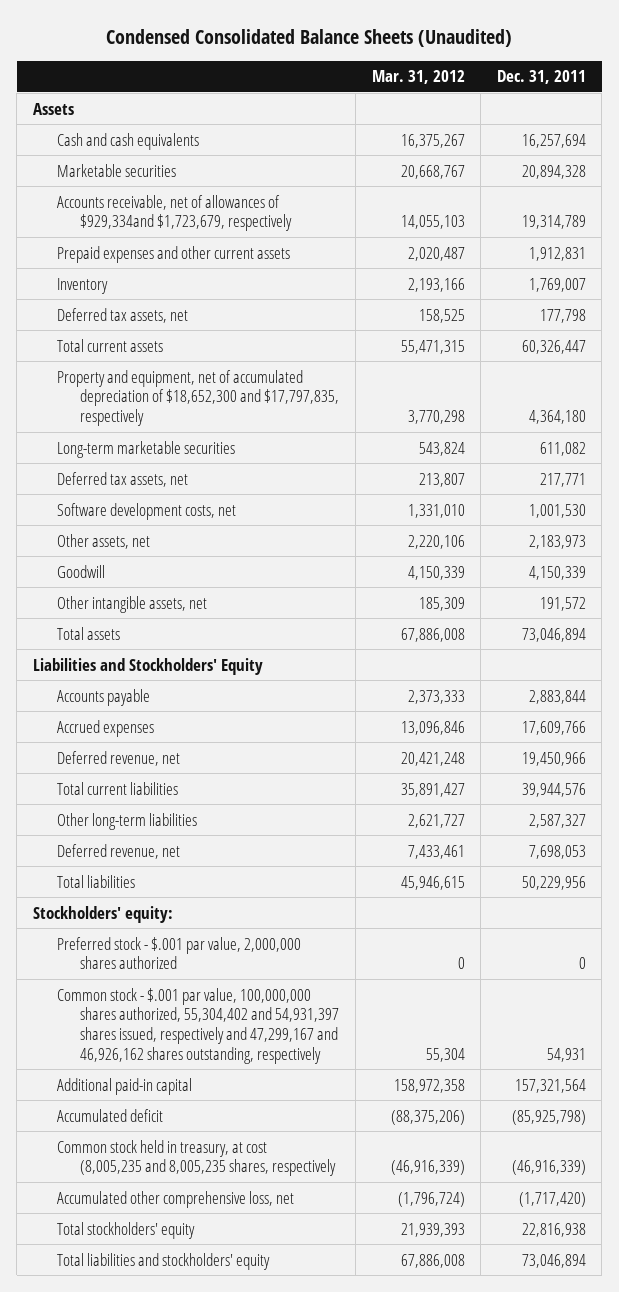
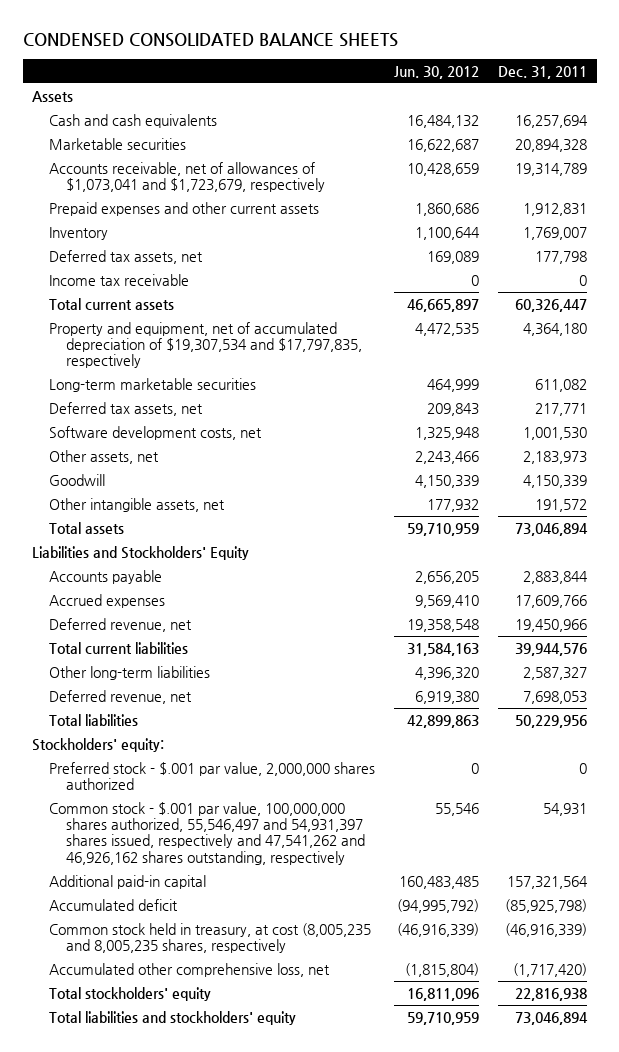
[106,28,513,47] Condensed Consolidated Balance Sheets (Unaudited) -> [22,32,398,47] CONDENSED CONSOLIDATED BALANCE SHEETS
[371,70,465,85] Mar. 31, 2012 -> none
none -> [394,65,480,79] Jun. 30, 2012
[56,194,293,232] Accounts receivable, net of allowances of $929,334and $1,723,679, respectively -> [49,161,326,193] Accounts receivable, net of allowances of $1,073,041 and $1,723,679, respectively
none -> [49,273,190,286] Income tax receivable
[56,369,340,427] Property and equipment, net of accumulated depreciation of $18,652,300 and $17,797,835, respectively -> [49,321,363,369] Property and equipment, net of accumulated depreciation of $19,307,534 and $17,797,835, respectively
[56,987,340,1064] Common stock - $.001 par value, 100,000,000 shares authorized, 55,304,402 and 54,931,397 shares issued, respectively and 47,299,167 and 46,926,162 shares outstanding, respectively -> [49,801,366,865] Common stock - $.001 par value, 100,000,000 shares authorized, 55,546,497 and 54,931,397 shares issued, respectively and 47,541,262 and 46,926,162 shares outstanding, respectively

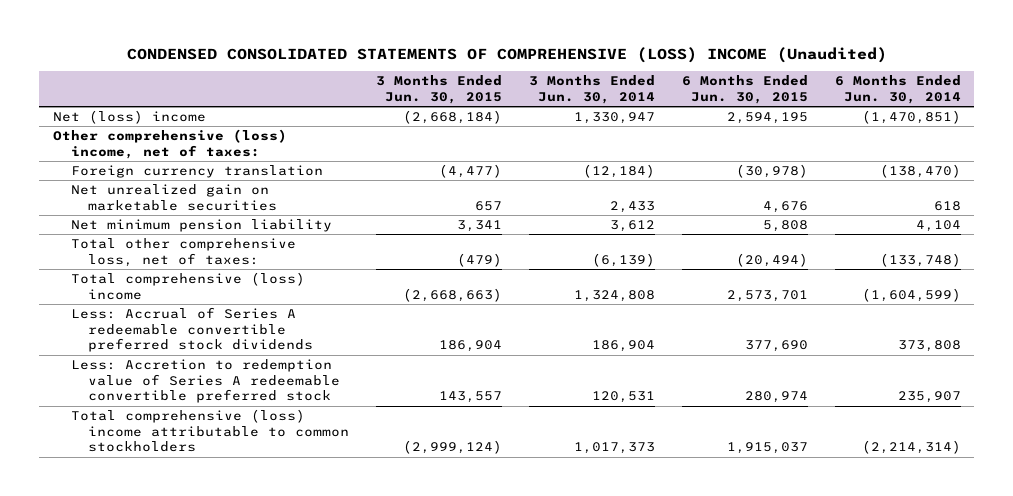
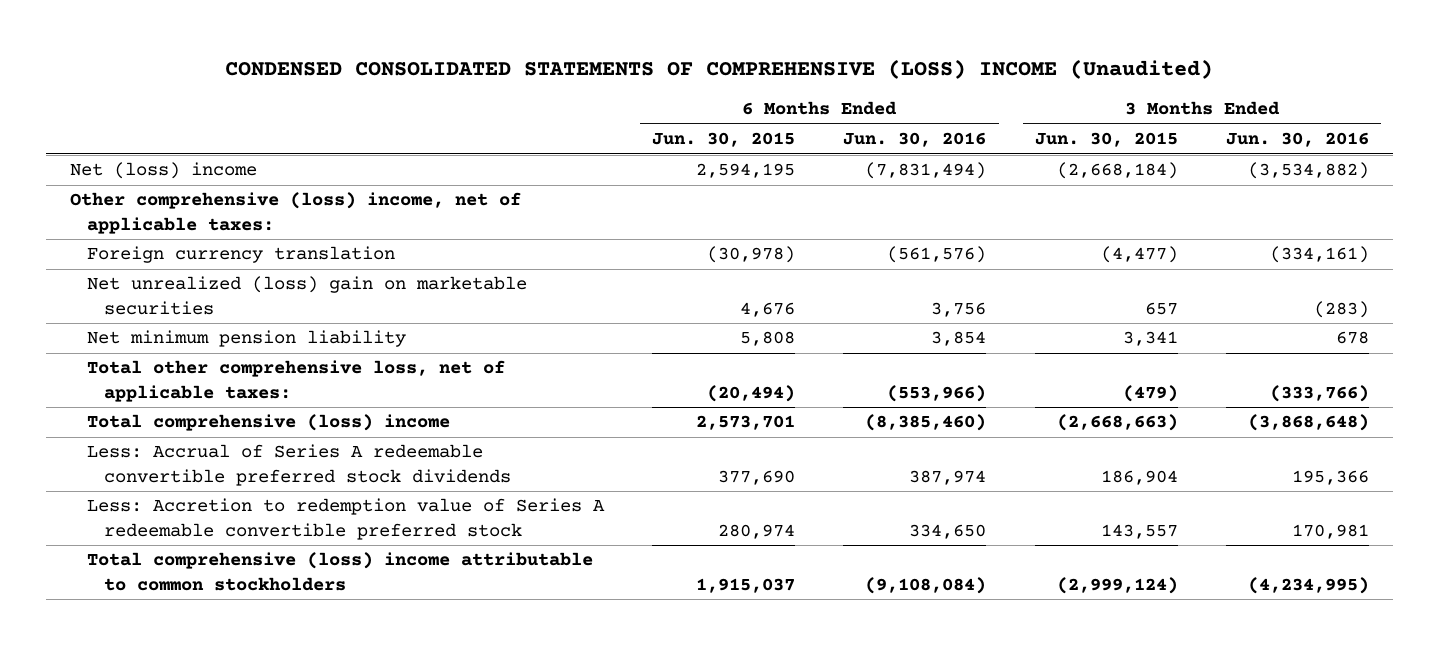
[528,75,655,104] 3 Months Ended Jun. 30, 2014 -> none
[834,75,961,104] 6 Months Ended Jun. 30, 2014 -> none
none -> [843,132,987,148] Jun. 30, 2016
none -> [1225,132,1369,148] Jun. 30, 2016
[52,129,287,159] Other comprehensive (loss) income, net of taxes: -> [69,192,521,234] Other comprehensive (loss) income, net of applicable taxes:
[70,184,278,211] Net unrealized gain on marketable securities -> [87,276,528,315] Net unrealized (loss) gain on marketable securities
[70,238,296,267] Total other comprehensive loss, net of taxes: -> [87,360,506,402] Total other comprehensive loss, net of applicable taxes:

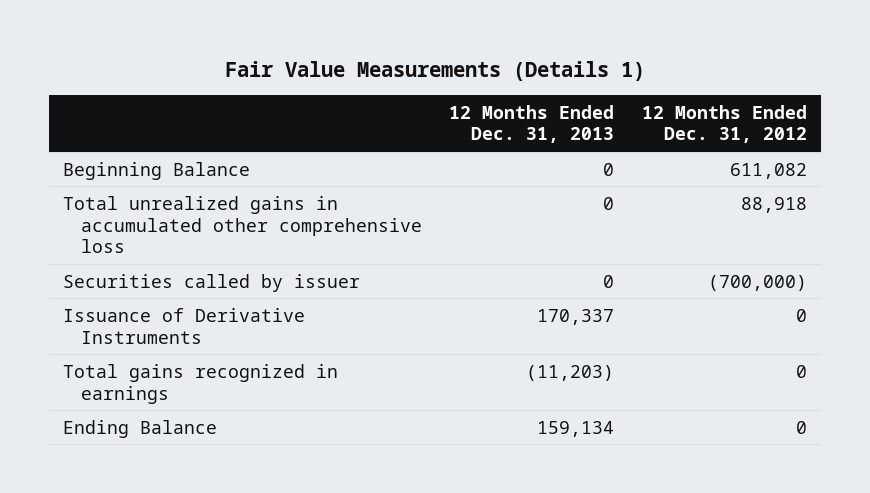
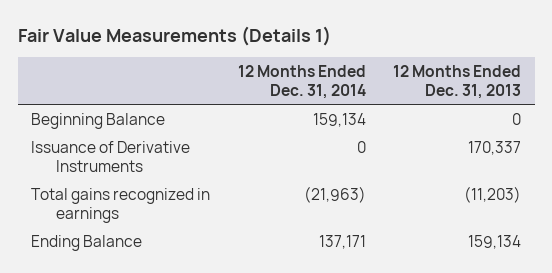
[642,104,808,144] 12 Months Ended Dec. 31, 2012 -> none
none -> [237,65,366,99] 12 Months Ended Dec. 31, 2014
[62,195,422,254] Total unrealized gains in accumulated other comprehensive loss -> none
[62,273,360,292] Securities called by issuer -> none

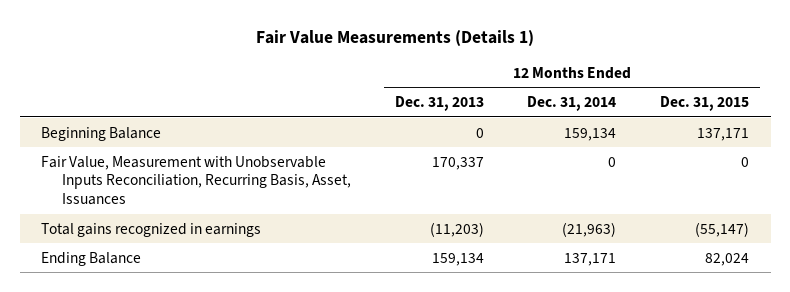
none -> [660,96,750,112] Dec. 31, 2015
[31,140,191,172] Issuance of Derivative Instruments -> [41,155,352,206] Fair Value, Measurement with Unobservable Inputs Reconciliation, Recurring Basis, Asset, Issuances

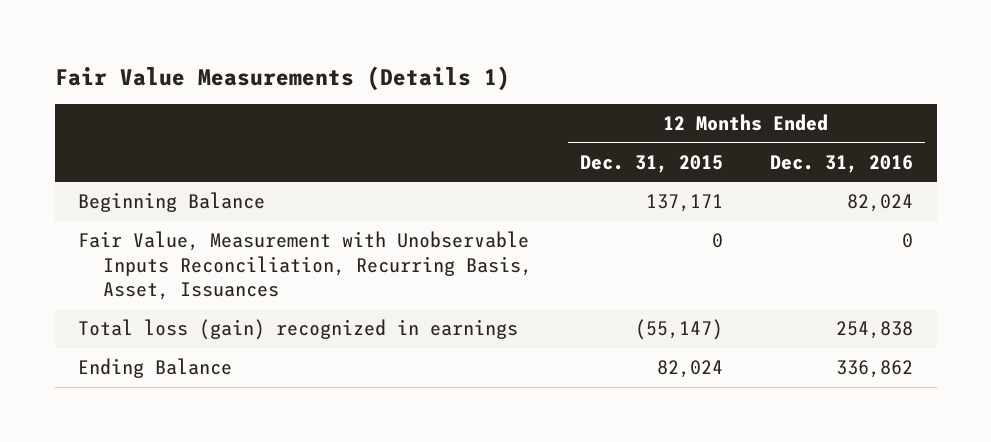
[394,96,484,112] Dec. 31, 2013 -> none
[527,96,617,112] Dec. 31, 2014 -> none
none -> [769,154,913,173] Dec. 31, 2016
[41,222,262,237] Total gains recognized in earnings -> [78,319,519,341] Total loss (gain) recognized in earnings

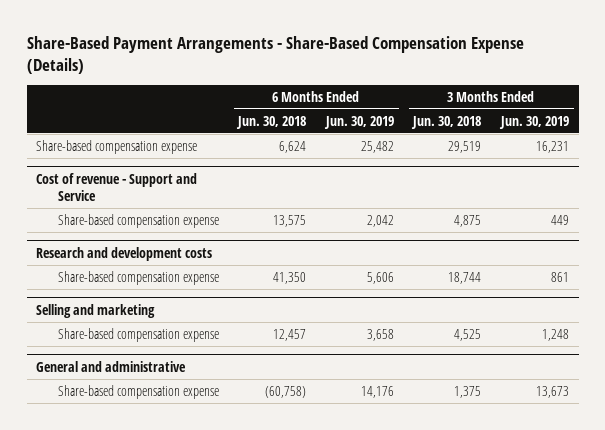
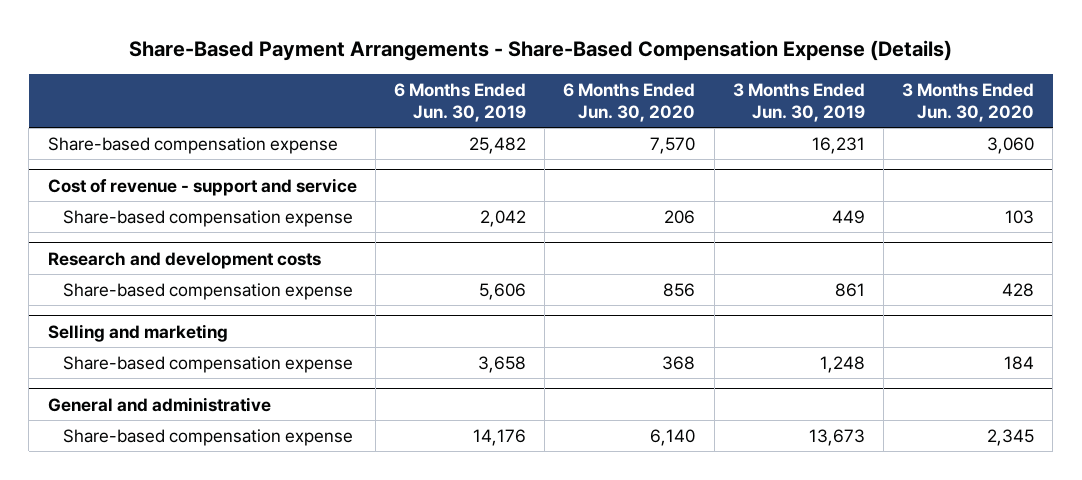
[236,115,307,129] Jun. 30, 2018 -> none
[411,115,482,129] Jun. 30, 2018 -> none
none -> [563,83,696,122] 6 Months Ended Jun. 30, 2020
none -> [902,83,1035,122] 3 Months Ended Jun. 30, 2020
[36,172,198,201] Cost of revenue - Support and Service -> [47,177,357,196] Cost of revenue - support and service

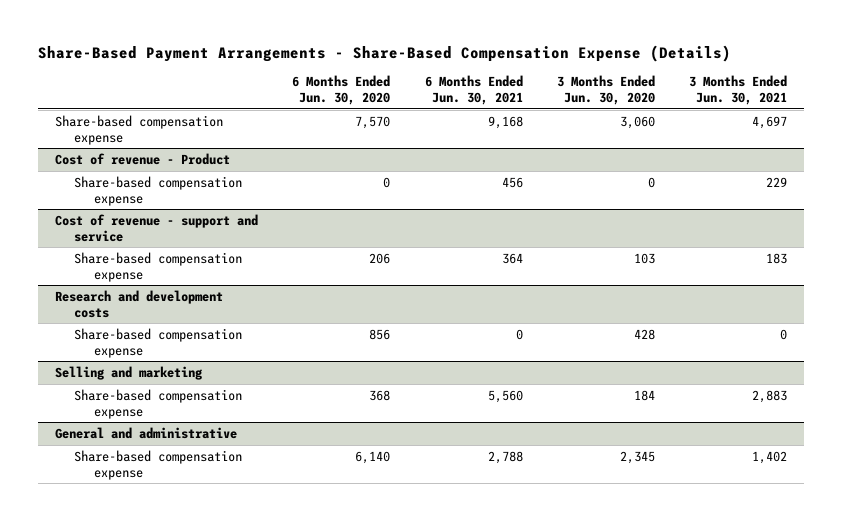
[393,83,526,122] 6 Months Ended Jun. 30, 2019 -> none
[732,83,865,122] 3 Months Ended Jun. 30, 2019 -> none
none -> [424,75,523,106] 6 Months Ended Jun. 30, 2021
none -> [689,75,788,106] 3 Months Ended Jun. 30, 2021
none -> [54,152,230,165] Cost of revenue - Product
none -> [74,175,243,206] Share-based compensation expense

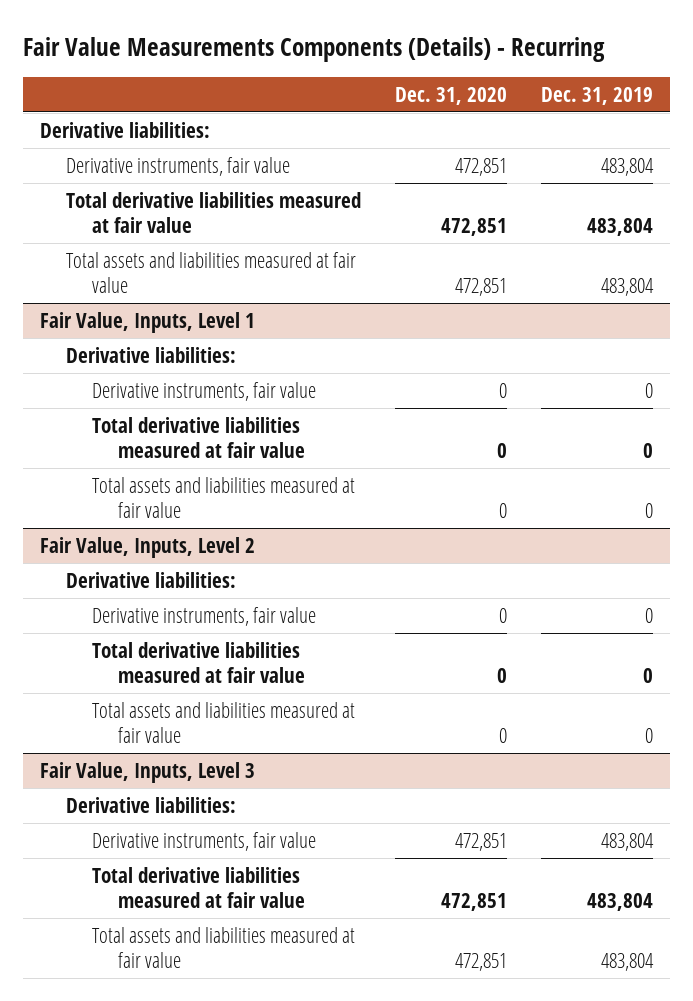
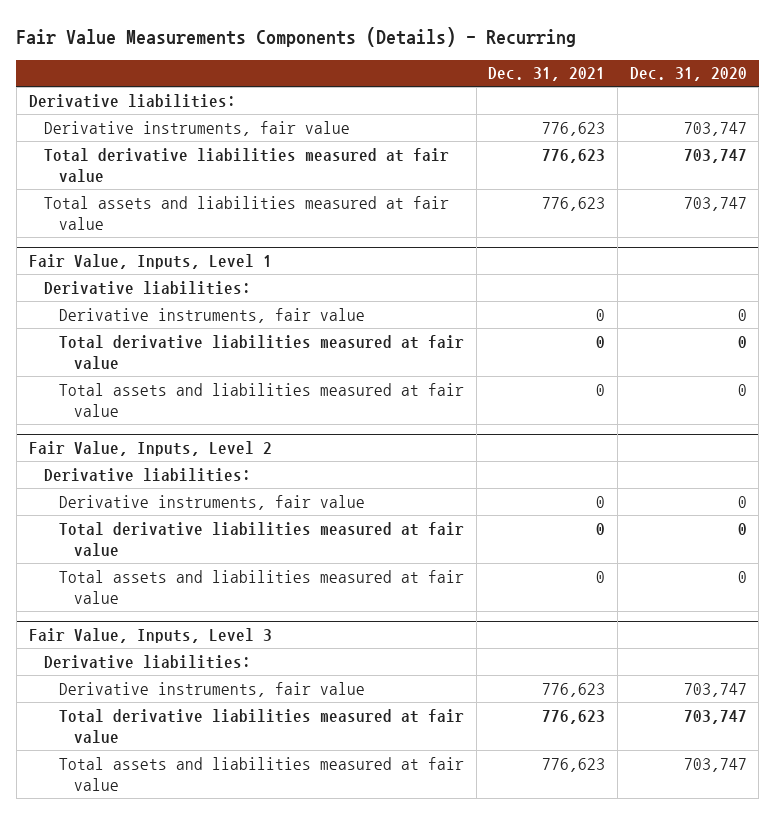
[541,86,654,105] Dec. 31, 2019 -> none
none -> [488,67,606,82] Dec. 31, 2021
[455,158,508,177] 472,851 -> [683,121,747,136] 703,747
[441,218,508,237] 472,851 -> [683,148,747,163] 703,747
[455,278,508,297] 472,851 -> [683,196,747,211] 703,747
[455,833,508,852] 472,851 -> [683,682,747,697] 703,747
[441,893,508,912] 472,851 -> [683,709,747,724] 703,747
[455,953,508,972] 472,851 -> [683,757,747,772] 703,747

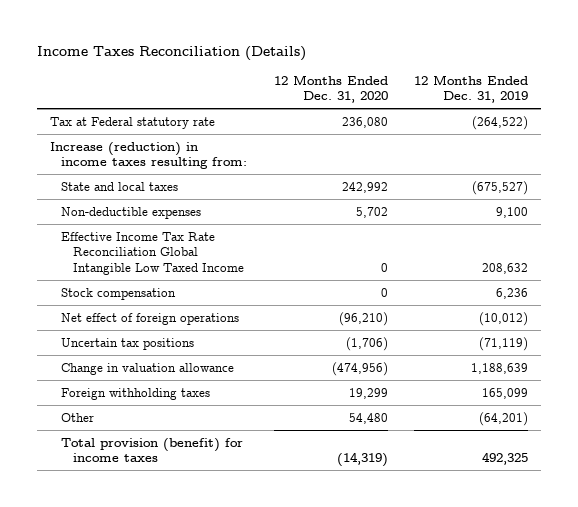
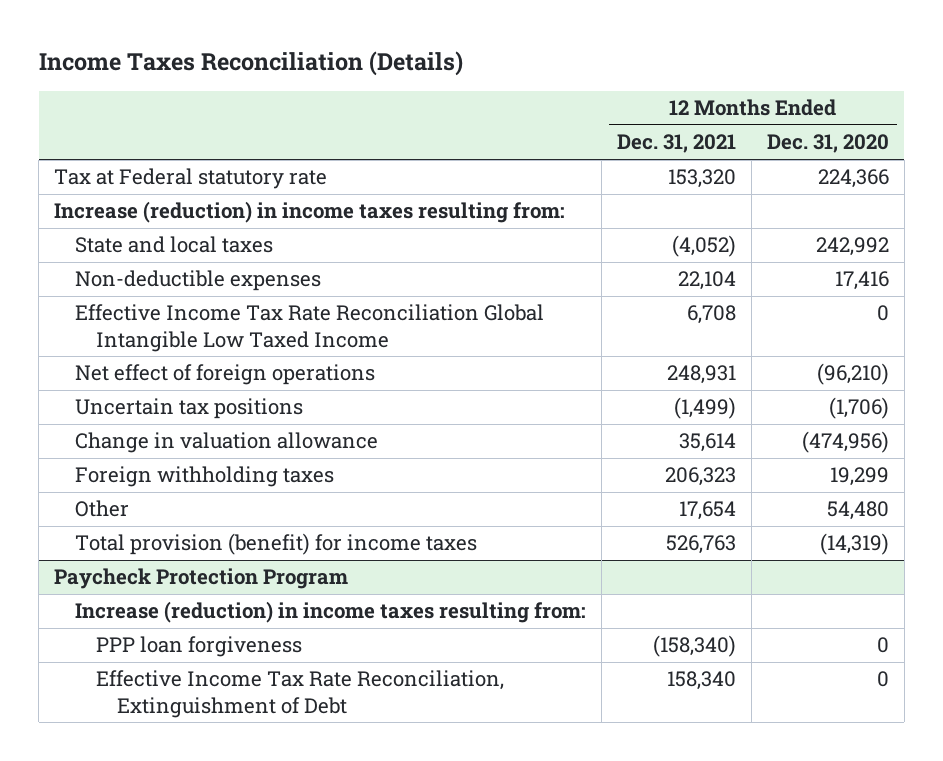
[413,74,528,104] 12 Months Ended Dec. 31, 2019 -> none
none -> [617,134,737,154] Dec. 31, 2021
[341,116,388,128] 236,080 -> [817,169,889,189] 224,366
[355,206,388,218] 5,702 -> [834,271,889,291] 17,416
[61,287,177,300] Stock compensation -> none
none -> [54,568,349,590] Paycheck Protection Program
none -> [75,601,587,624] Increase (reduction) in income taxes resulting from:
none -> [96,636,303,658] PPP loan forgiveness
none -> [96,670,505,718] Effective Income Tax Rate Reconciliation, Extinguishment of Debt

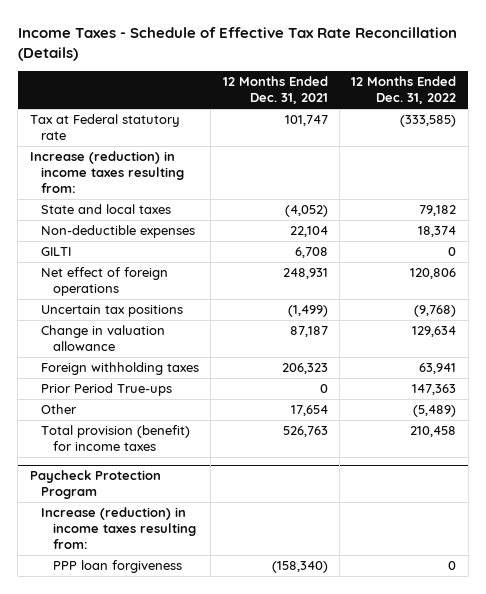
[38,51,463,77] Income Taxes Reconciliation (Details) -> [17,26,457,62] Income Taxes - Schedule of Effective Tax Rate Reconcillation (Details)
[766,134,889,154] Dec. 31, 2020 -> none
none -> [351,76,457,105] 12 Months Ended Dec. 31, 2022
[668,169,737,189] 153,320 -> [284,114,328,126] 101,747
[75,304,545,352] Effective Income Tax Rate Reconciliation Global Intangible Low Taxed Income -> [41,246,72,256] GILTI
[679,433,737,453] 35,614 -> [289,325,328,337] 87,187
none -> [41,382,173,396] Prior Period True-ups
[96,670,505,718] Effective Income Tax Rate Reconciliation, Extinguishment of Debt -> none

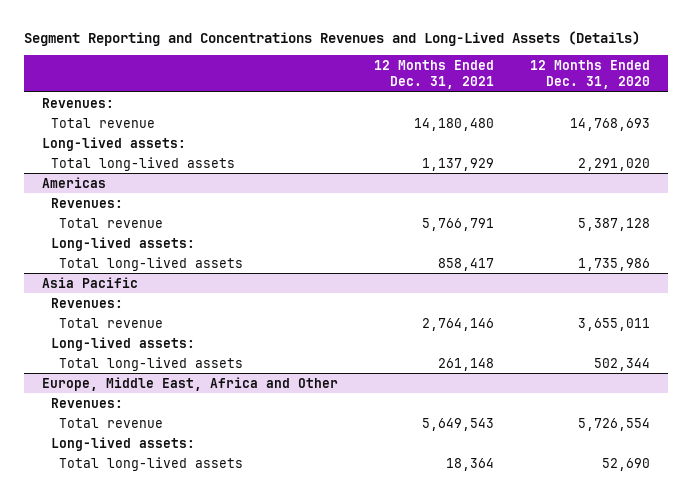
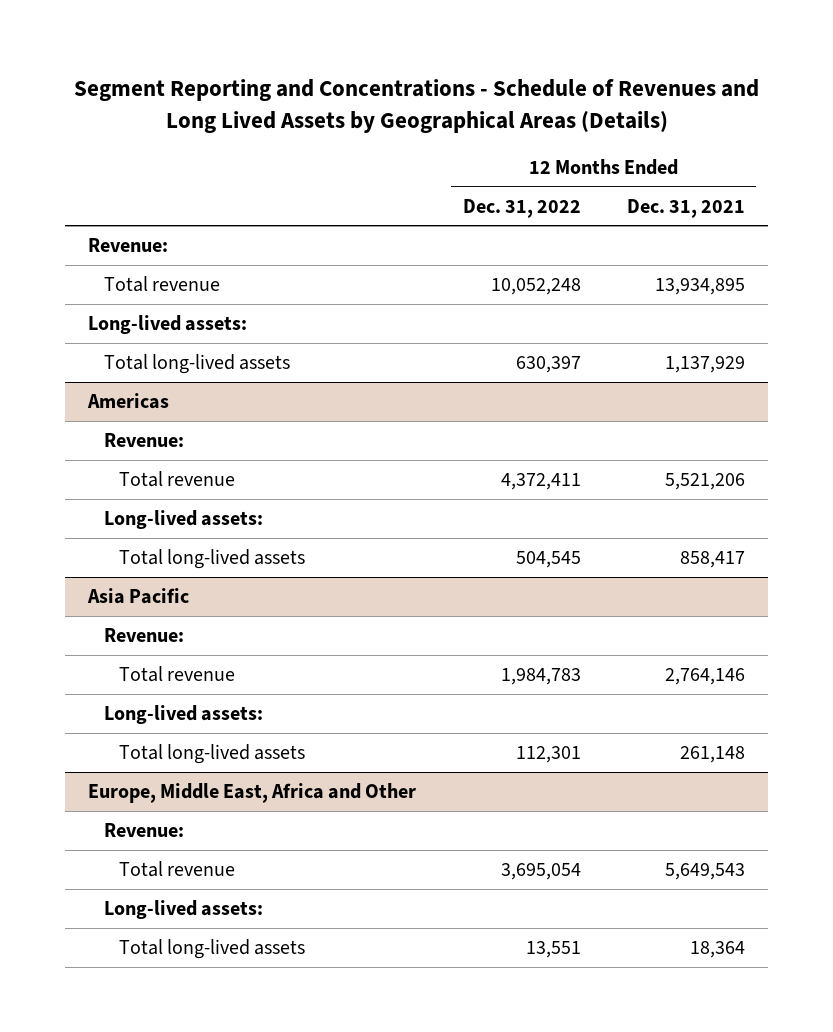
[24,31,641,47] Segment Reporting and Concentrations Revenues and Long-Lived Assets (Details) -> [73,79,759,133] Segment Reporting and Concentrations - Schedule of Revenues and Long Lived Assets by Geographical Areas (Details)
[530,60,651,89] 12 Months Ended Dec. 31, 2020 -> none
none -> [462,198,581,218] Dec. 31, 2022
[42,97,115,108] Revenues: -> [88,238,169,253] Revenue:
[414,117,495,131] 14,180,480 -> [654,278,745,296] 13,934,895
[50,197,123,208] Revenues: -> [103,433,184,448] Revenue:
[422,217,495,231] 5,766,791 -> [664,473,745,491] 5,521,206
[50,297,123,308] Revenues: -> [103,628,184,643] Revenue:
[50,397,123,408] Revenues: -> [103,823,184,838] Revenue:

